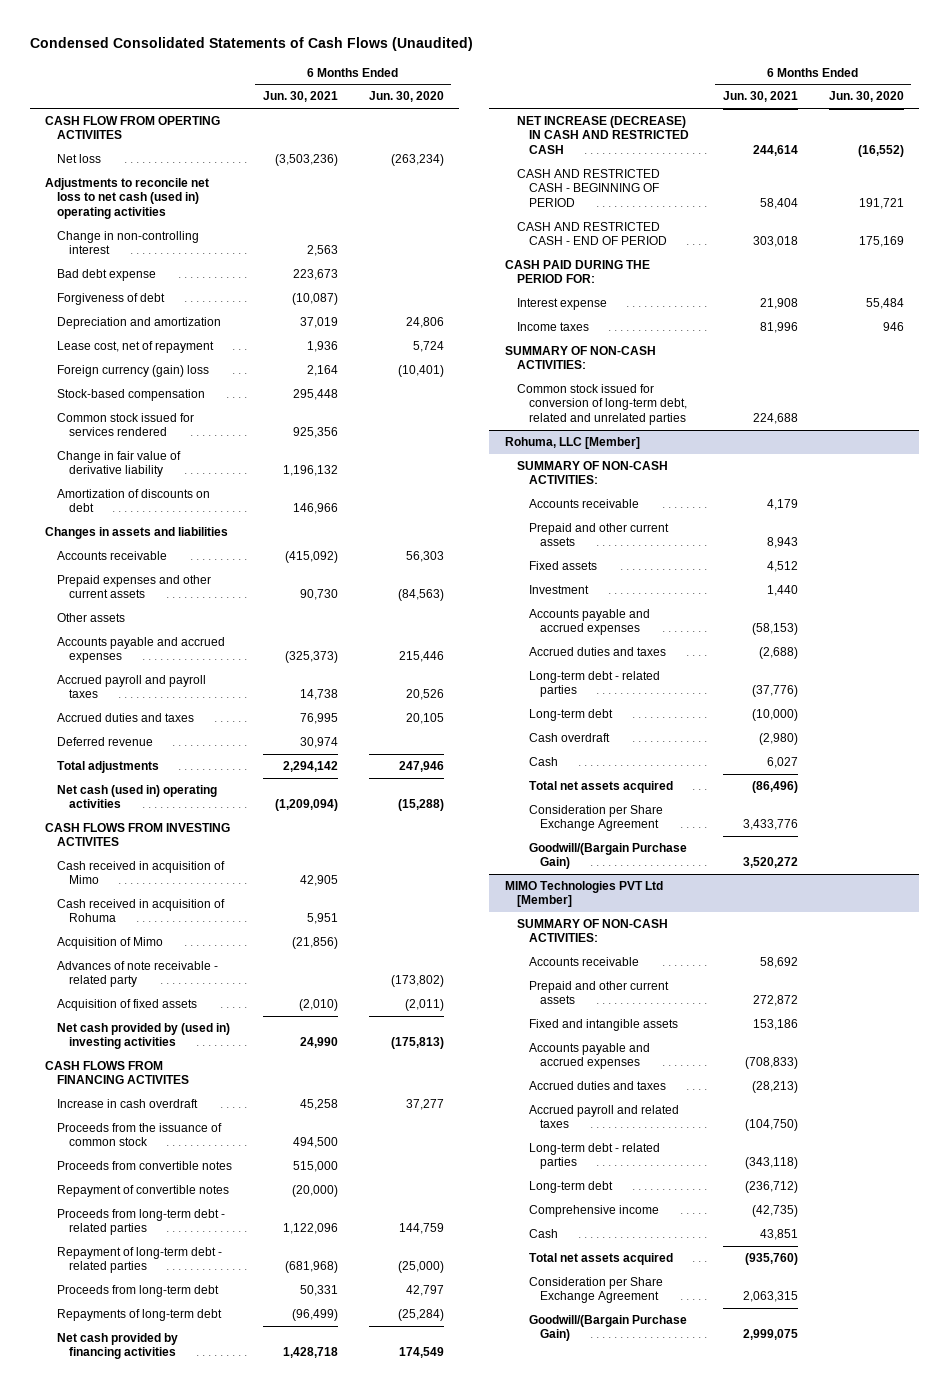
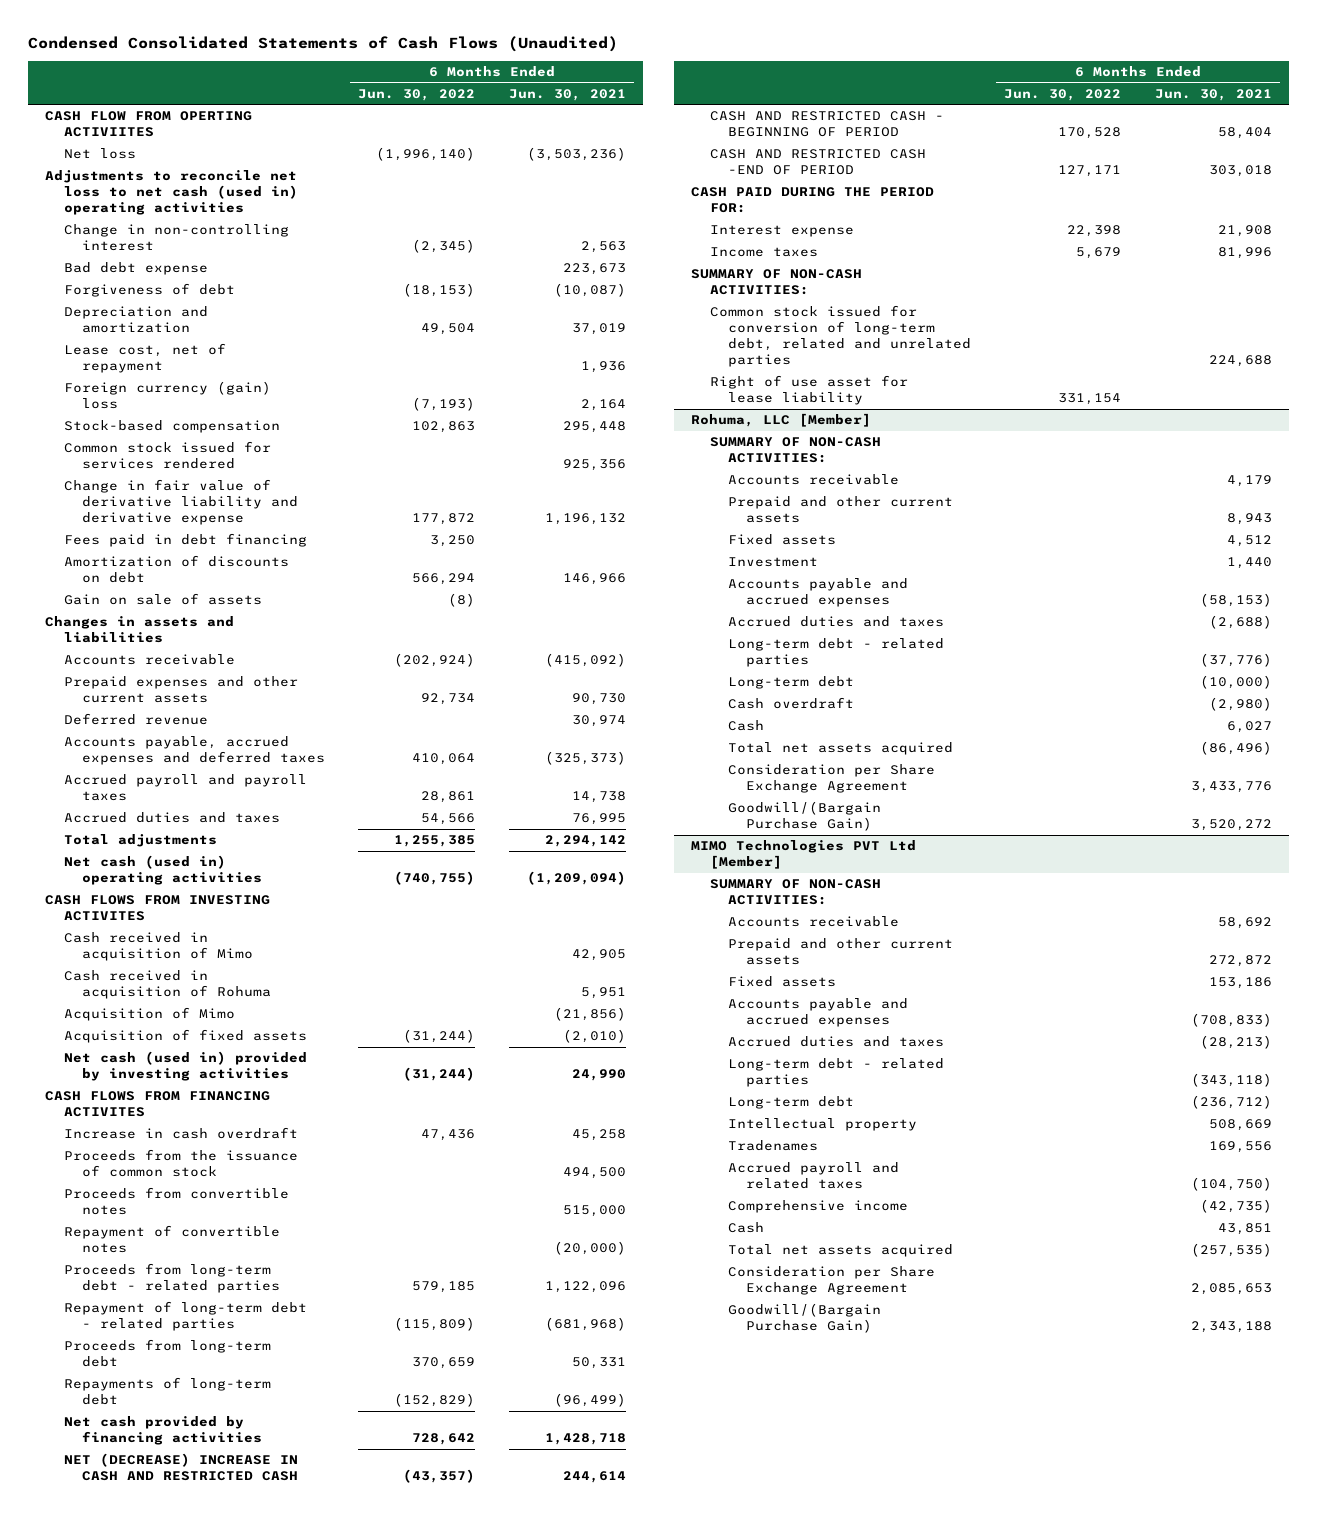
[368,91,444,103] Jun. 30, 2020 -> none
none -> [358,88,476,101] Jun. 30, 2022
[56,451,181,478] Change in fair value of derivative liability -> [63,479,298,526] Change in fair value of derivative liability and derivative expense
none -> [63,533,307,548] Fees paid in debt financing
none -> [63,593,262,606] Gain on sale of assets
[56,613,125,623] Other assets -> none
[56,737,153,747] Deferred revenue -> [63,713,208,726] Deferred revenue
[56,637,225,664] Accounts payable and accrued expenses -> [63,736,325,766] Accounts payable, accrued expenses and deferred taxes
[56,961,218,988] Advances of note receivable - related party -> none
[56,1023,230,1050] Net cash provided by (used in) investing activities -> [63,1051,307,1082] Net cash (used in) provided by investing activities
[516,116,689,154] NET INCREASE (DECREASE) IN CASH AND RESTRICTED CASH -> [63,1453,298,1482] NET (DECREASE) INCREASE IN CASH AND RESTRICTED CASH
[516,222,667,246] CASH AND RESTRICTED CASH - END OF PERIOD -> [709,149,926,176] CASH AND RESTRICTED CASH -END OF PERIOD
none -> [709,375,908,406] Right of use asset for lease liability
[528,1019,678,1032] Fixed and intangible assets -> [727,976,836,988] Fixed assets
none -> [727,1118,917,1132] Intellectual property
none -> [727,1140,818,1152] Tradenames
[528,1105,679,1129] Accrued payroll and related taxes -> [727,1162,899,1190] Accrued payroll and related taxes
[744,1253,798,1266] (935,760) -> [1190,1243,1272,1258] (257,535)
[742,1291,798,1303] 2,063,315 -> [1190,1283,1272,1296] 2,085,653
[742,1329,798,1341] 2,999,075 -> [1190,1321,1272,1334] 2,343,188

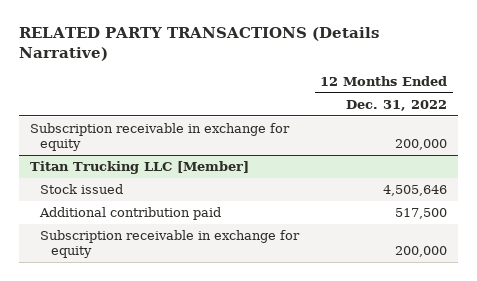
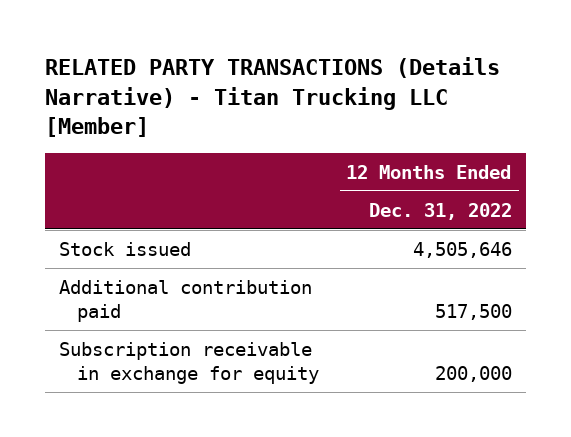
[18,27,379,61] RELATED PARTY TRANSACTIONS (Details Narrative) -> [45,56,501,138] RELATED PARTY TRANSACTIONS (Details Narrative) - Titan Trucking LLC [Member]
[29,122,290,151] Subscription receivable in exchange for equity -> none
[29,160,249,174] Titan Trucking LLC [Member] -> none

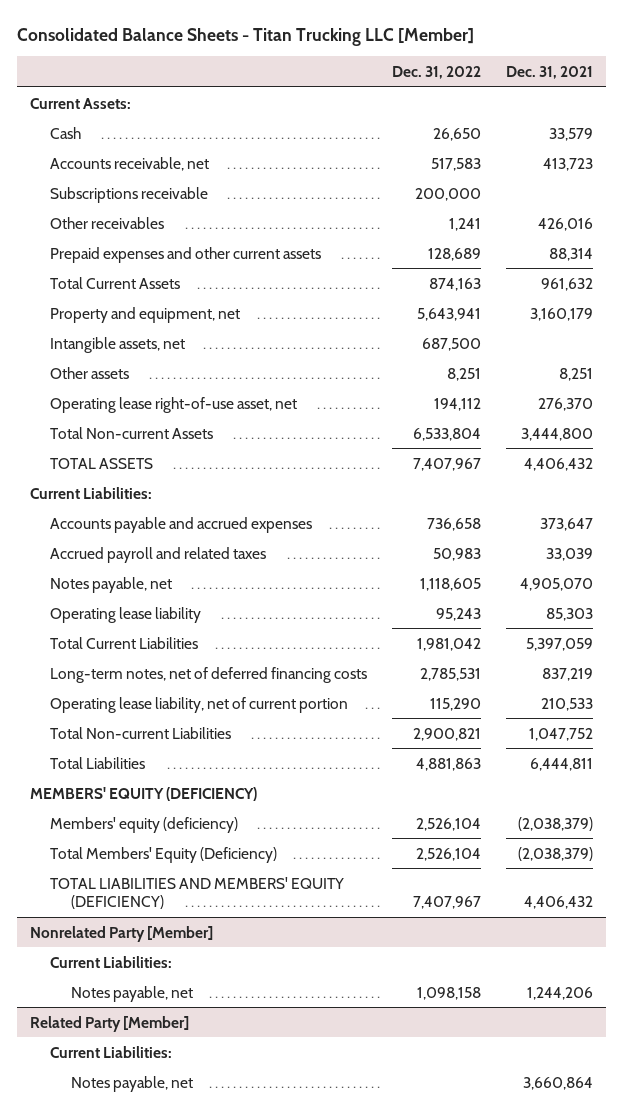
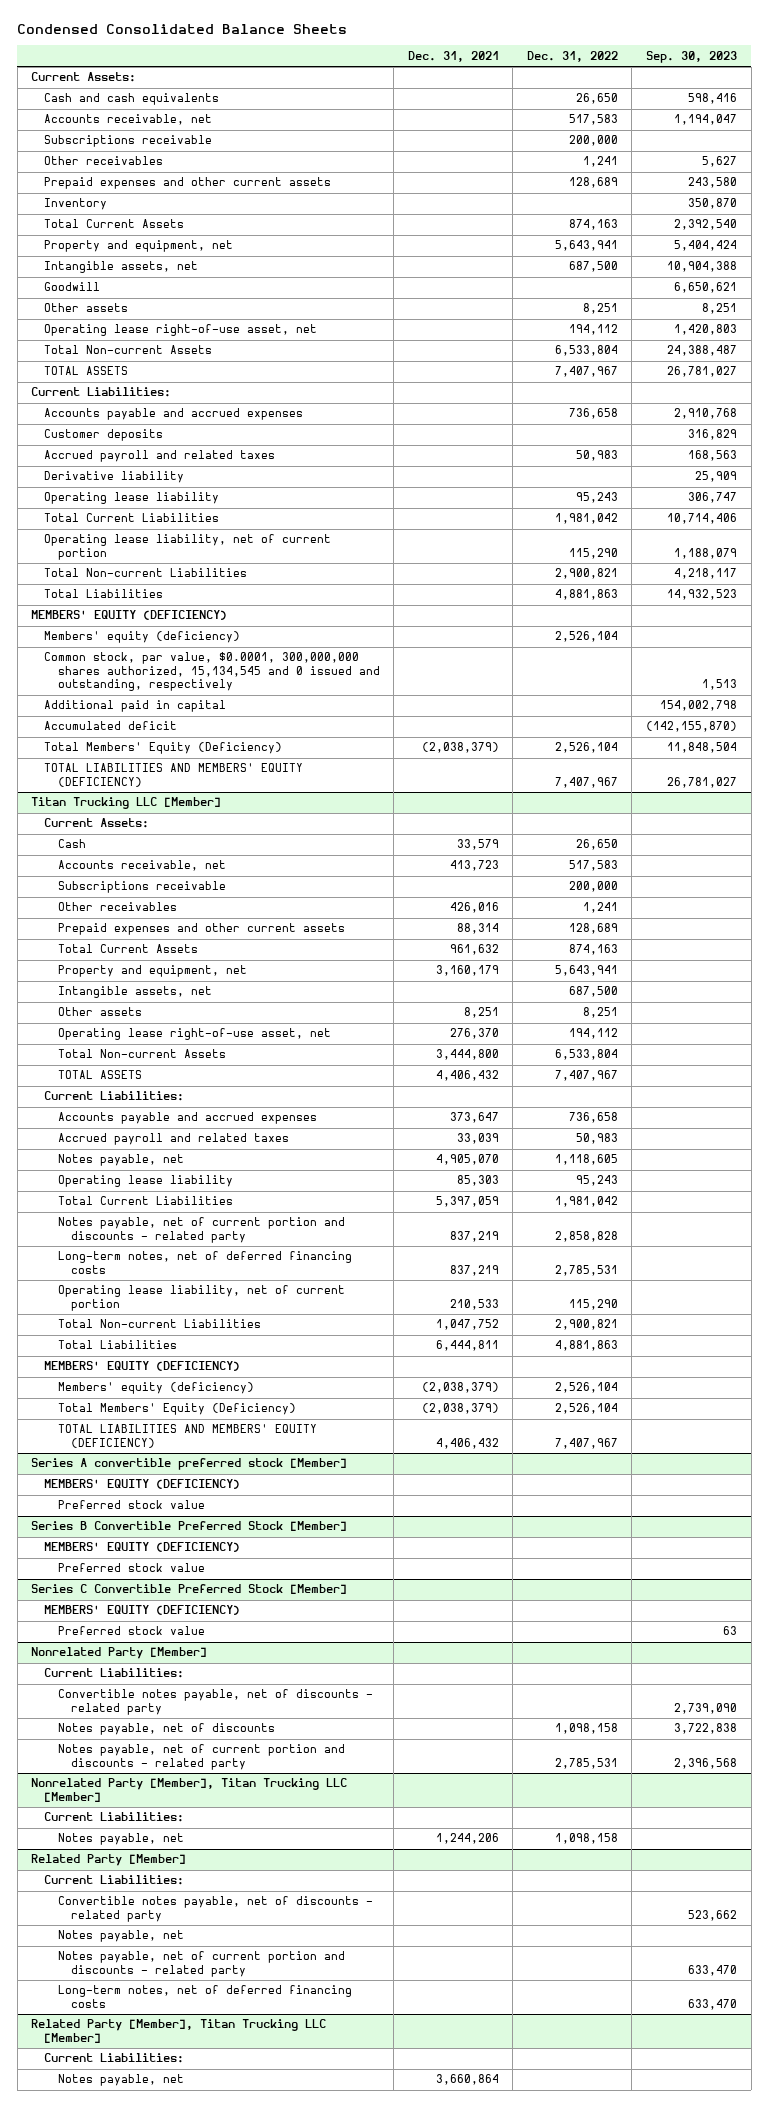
[17,27,475,46] Consolidated Balance Sheets - Titan Trucking LLC [Member] -> [17,24,348,35] Condensed Consolidated Balance Sheets
none -> [646,50,738,63] Sep. 30, 2023
none -> [44,93,220,106] Cash and cash equivalents
none -> [44,114,213,126] Accounts receivable, net
none -> [44,135,213,148] Subscriptions receivable
none -> [44,156,164,166] Other receivables
none -> [44,177,332,190] Prepaid expenses and other current assets
none -> [44,198,108,211] Inventory
none -> [44,219,185,229] Total Current Assets
none -> [44,240,234,253] Property and equipment, net
none -> [44,261,199,274] Intangible assets, net
none -> [44,282,101,292] Goodwill
none -> [44,303,129,313] Other assets
none -> [44,324,318,337] Operating lease right-of-use asset, net
none -> [44,345,213,355] Total Non-current Assets
none -> [44,366,129,376] TOTAL ASSETS
none -> [31,387,172,398] Current Liabilities:
none -> [44,408,304,421] Accounts payable and accrued expenses
none -> [44,429,164,442] Customer deposits
none -> [44,450,276,463] Accrued payroll and related taxes
none -> [44,471,185,484] Derivative liability
none -> [44,492,220,505] Operating lease liability
none -> [44,513,220,523] Total Current Liabilities
none -> [44,534,332,560] Operating lease liability, net of current portion
none -> [44,568,248,578] Total Non-current Liabilities
none -> [44,589,164,599] Total Liabilities
none -> [31,610,228,621] MEMBERS' EQUITY (DEFICIENCY)
none -> [44,631,241,644] Members' equity (deficiency)
none -> [44,652,380,692] Common stock, par value, $0.0001, 300,000,000 shares authorized, 15,134,545 and 0 issued and outstanding, respectively
none -> [44,700,227,713] Additional paid in capital
none -> [44,721,178,731] Accumulated deficit
none -> [44,742,283,755] Total Members' Equity (Deficiency)
none -> [44,763,304,787] TOTAL LIABILITIES AND MEMBERS' EQUITY (DEFICIENCY)
none -> [31,797,222,810] Titan Trucking LLC [Member]
none -> [44,818,150,829] Current Assets:
none -> [57,1217,345,1243] Notes payable, net of current portion and discounts - related party
none -> [31,1458,348,1471] Series A convertible preferred stock [Member]
none -> [44,1479,241,1490] MEMBERS' EQUITY (DEFICIENCY)
none -> [57,1500,205,1510] Preferred stock value
none -> [31,1521,348,1532] Series B Convertible Preferred Stock [Member]
none -> [44,1542,241,1553] MEMBERS' EQUITY (DEFICIENCY)
none -> [57,1563,205,1573] Preferred stock value
none -> [31,1584,348,1595] Series C Convertible Preferred Stock [Member]
none -> [44,1605,241,1616] MEMBERS' EQUITY (DEFICIENCY)
none -> [57,1626,205,1636] Preferred stock value
none -> [57,1689,373,1715] Convertible notes payable, net of discounts - related party
none -> [57,1723,275,1736] Notes payable, net of discounts
none -> [57,1744,345,1770] Notes payable, net of current portion and discounts - related party
none -> [31,1778,348,1802] Nonrelated Party [Member], Titan Trucking LLC [Member]
none -> [44,1812,185,1823] Current Liabilities:
none -> [57,1896,373,1922] Convertible notes payable, net of discounts - related party
none -> [57,1930,184,1943] Notes payable, net
none -> [57,1951,345,1977] Notes payable, net of current portion and discounts - related party
none -> [57,1985,352,2008] Long-term notes, net of deferred financing costs
none -> [31,2019,327,2043] Related Party [Member], Titan Trucking LLC [Member]
none -> [44,2053,185,2064] Current Liabilities:

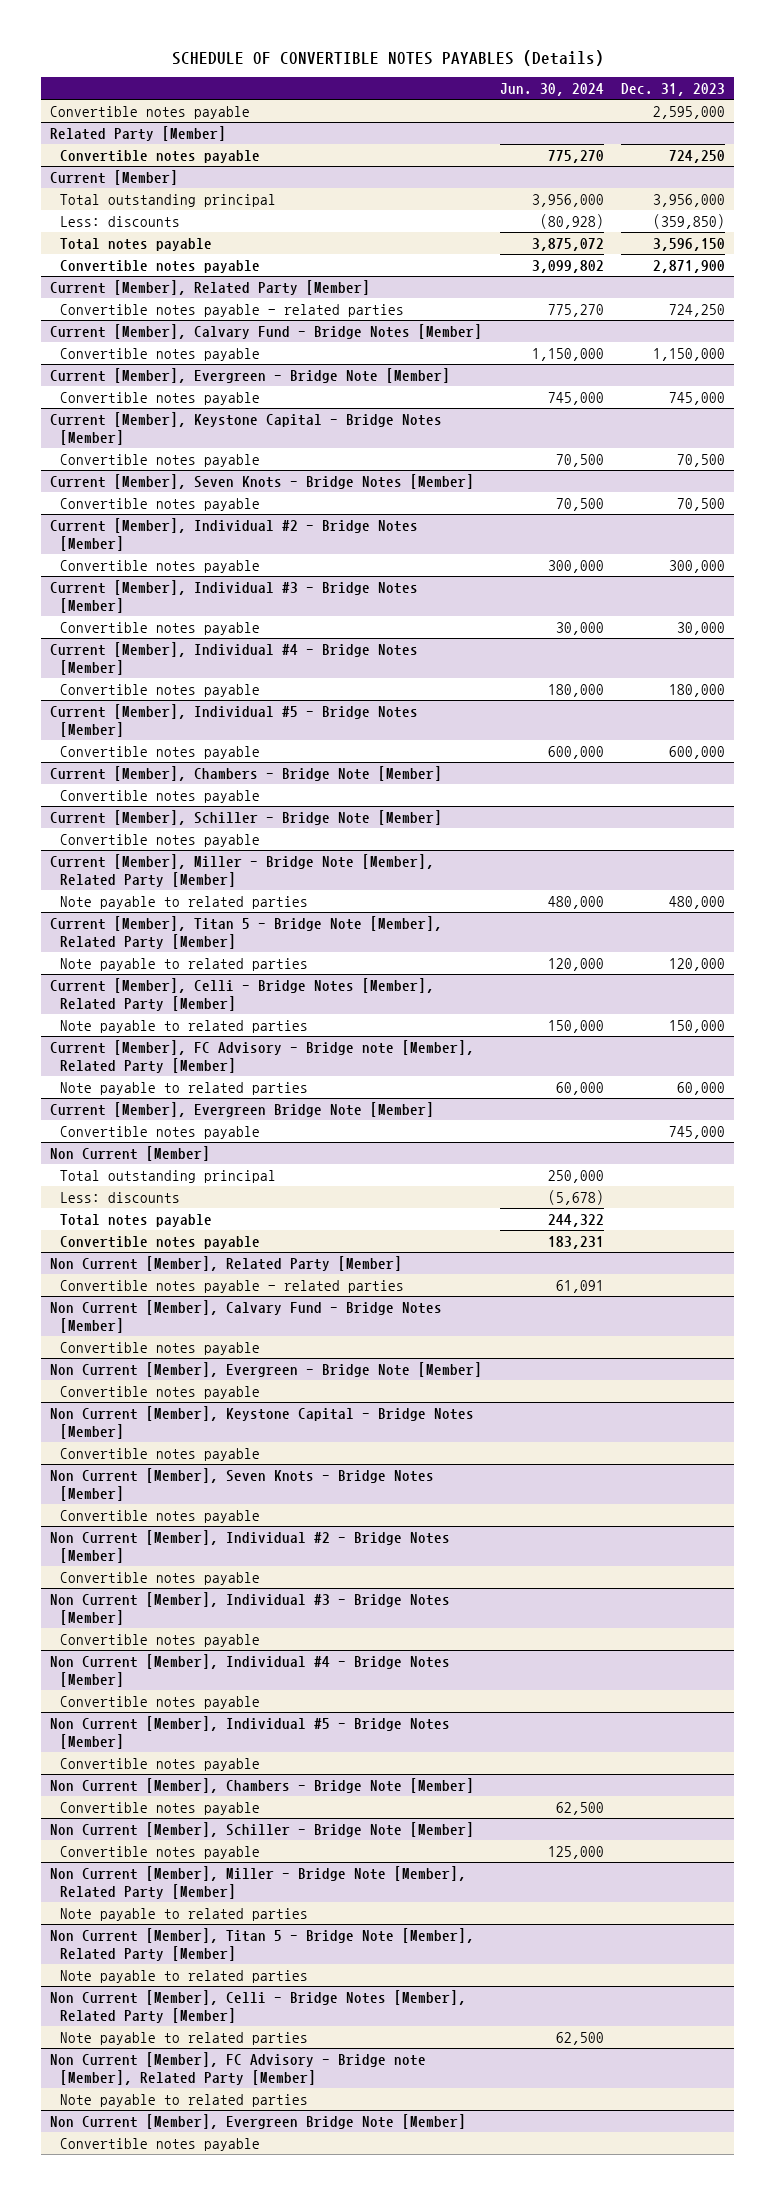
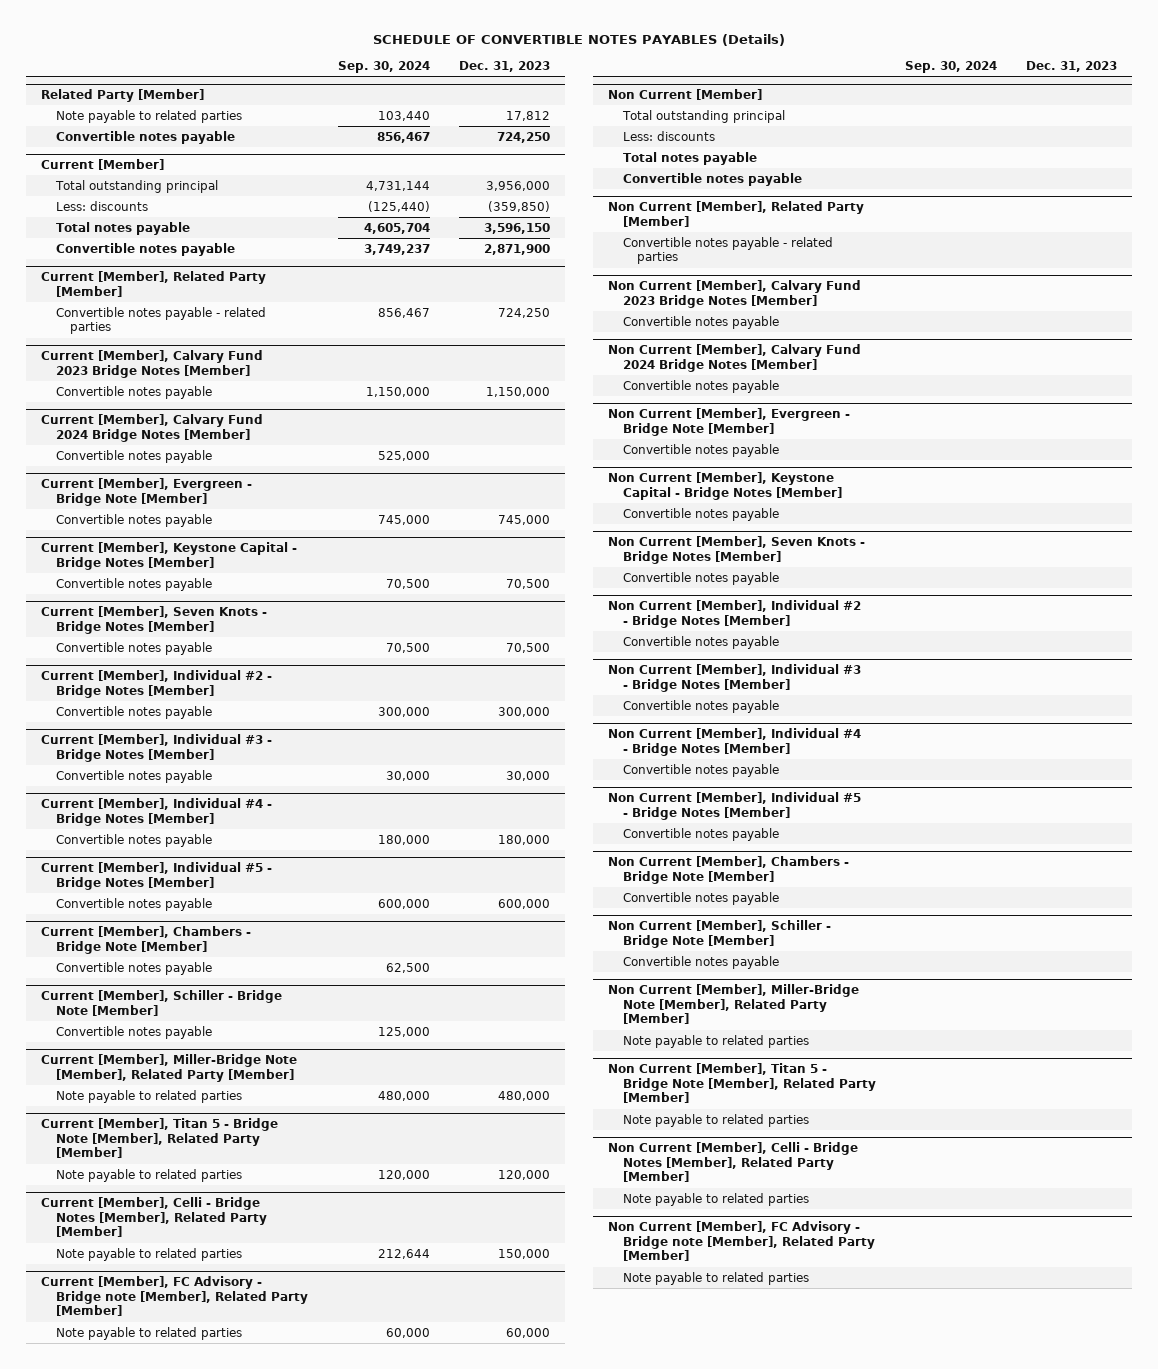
[499,82,604,96] Jun. 30, 2024 -> none
none -> [337,61,430,74] Sep. 30, 2024
[49,105,250,119] Convertible notes payable -> none
none -> [55,109,242,123] Note payable to related parties
[49,323,482,339] Current [Member], Calvary Fund - Bridge Notes [Member] -> [40,349,263,378] Current [Member], Calvary Fund 2023 Bridge Notes [Member]
none -> [40,413,263,442] Current [Member], Calvary Fund 2024 Bridge Notes [Member]
none -> [55,449,212,463] Convertible notes payable
[49,853,434,887] Current [Member], Miller - Bridge Note [Member], Related Party [Member] -> [40,1053,297,1082] Current [Member], Miller-Bridge Note [Member], Related Party [Member]
[49,1101,434,1117] Current [Member], Evergreen Bridge Note [Member] -> none
[59,1125,260,1139] Convertible notes payable -> none
[49,1299,442,1333] Non Current [Member], Calvary Fund - Bridge Notes [Member] -> [607,279,861,308] Non Current [Member], Calvary Fund 2023 Bridge Notes [Member]
none -> [607,343,861,372] Non Current [Member], Calvary Fund 2024 Bridge Notes [Member]
none -> [622,379,779,393] Convertible notes payable
[49,1865,466,1899] Non Current [Member], Miller - Bridge Note [Member], Related Party [Member] -> [607,983,859,1025] Non Current [Member], Miller-Bridge Note [Member], Related Party [Member]
[49,2113,466,2129] Non Current [Member], Evergreen Bridge Note [Member] -> none
[59,2137,260,2151] Convertible notes payable -> none

